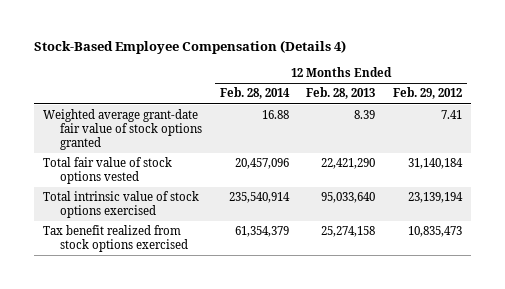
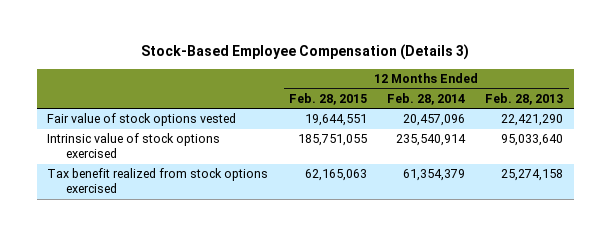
[33,40,346,55] Stock-Based Employee Compensation (Details 4) -> [141,44,470,61] Stock-Based Employee Compensation (Details 3)
[393,87,463,100] Feb. 29, 2012 -> none
none -> [288,92,367,105] Feb. 28, 2015
[42,109,202,150] Weighted average grant-date fair value of stock options granted -> none
[42,157,172,184] Total fair value of stock options vested -> [47,113,237,127] Fair value of stock options vested
[42,191,199,218] Total intrinsic value of stock options exercised -> [47,133,221,159] Intrinsic value of stock options exercised

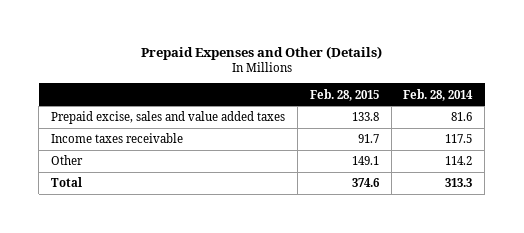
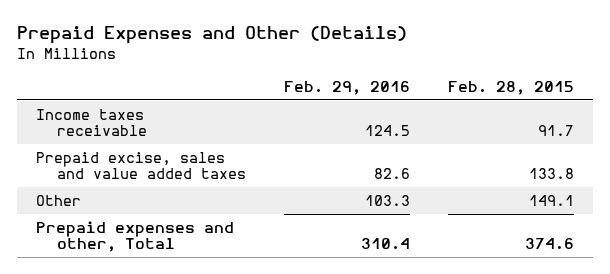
[403,88,474,101] Feb. 28, 2014 -> none
none -> [283,80,410,95] Feb. 29, 2016
[51,111,286,125] Prepaid excise, sales and value added taxes -> [35,151,246,180] Prepaid excise, sales and value added taxes
[51,177,83,188] Total -> [35,220,234,253] Prepaid expenses and other, Total

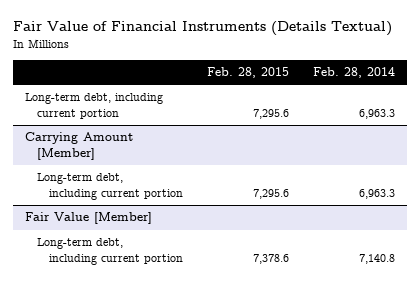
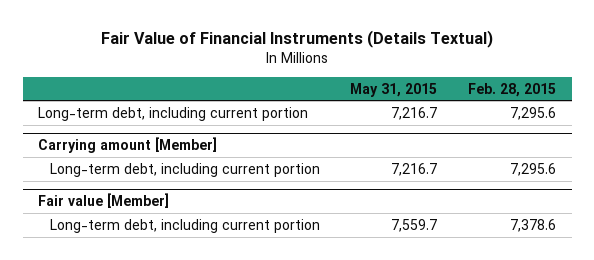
[313,66,396,78] Feb. 28, 2014 -> none
none -> [350,82,438,97] May 31, 2015
[24,132,133,160] Carrying Amount [Member] -> [38,136,218,153] Carrying amount [Member]
[24,212,152,225] Fair Value [Member] -> [38,192,170,208] Fair value [Member]

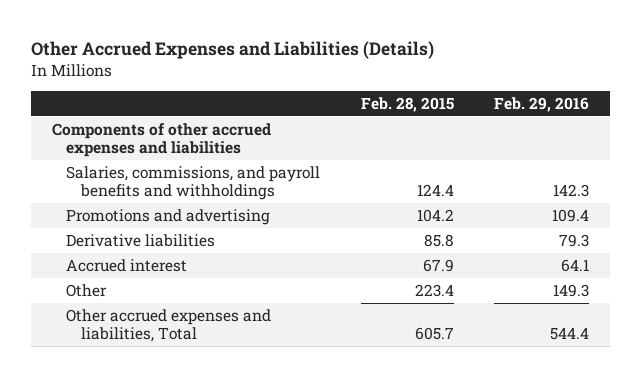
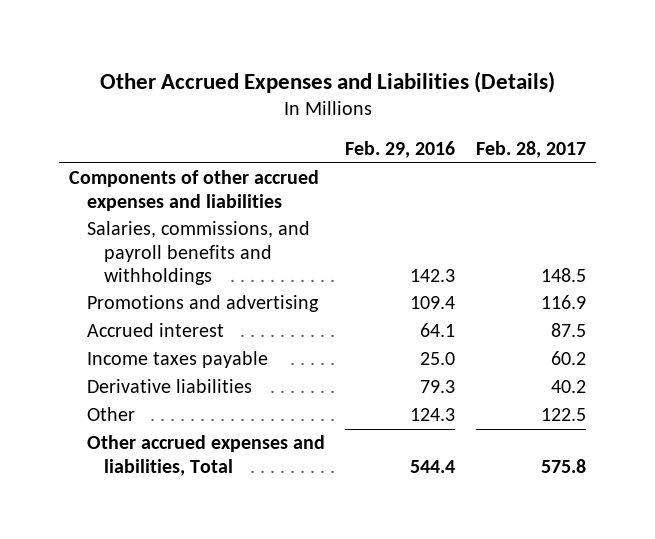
[360,96,454,112] Feb. 28, 2015 -> none
none -> [475,141,586,159] Feb. 28, 2017
none -> [86,351,268,369] Income taxes payable
[66,233,216,247] Derivative liabilities -> [86,379,252,394] Derivative liabilities
[553,283,590,297] 149.3 -> [410,408,456,422] 124.3

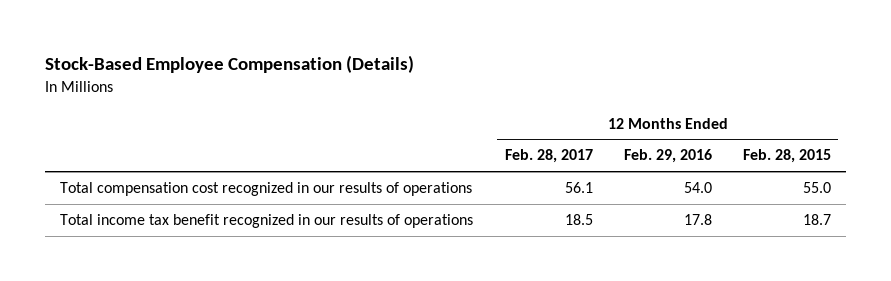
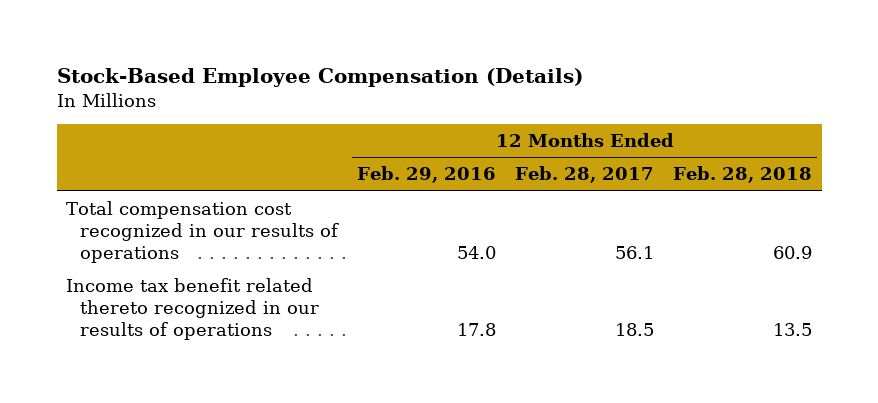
[742,149,831,164] Feb. 28, 2015 -> none
none -> [673,166,813,184] Feb. 28, 2018
[60,214,474,229] Total income tax benefit recognized in our results of operations -> [66,278,319,340] Income tax benefit related thereto recognized in our results of operations

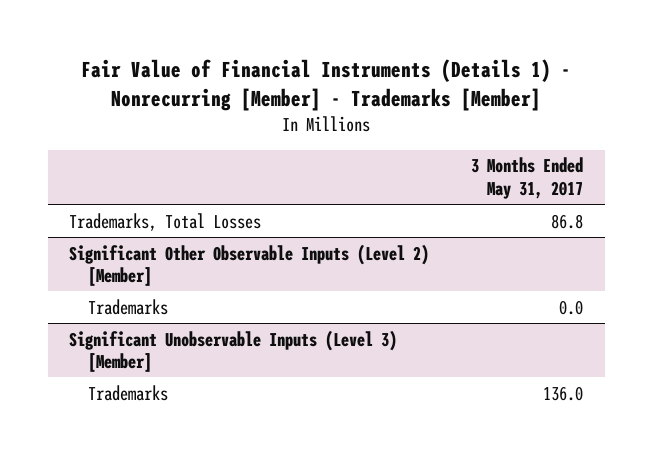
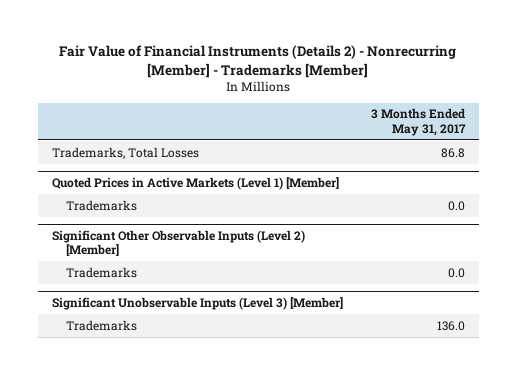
[81,58,572,111] Fair Value of Financial Instruments (Details 1) - Nonrecurring [Member] - Trademarks [Member] -> [59,45,457,78] Fair Value of Financial Instruments (Details 2) - Nonrecurring [Member] - Trademarks [Member]
none -> [51,176,339,190] Quoted Prices in Active Markets (Level 1) [Member]
none -> [66,199,138,211] Trademarks

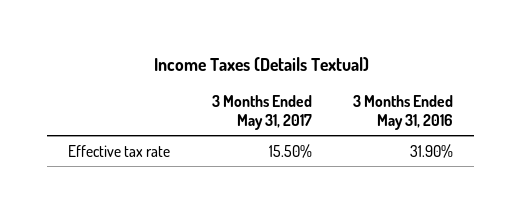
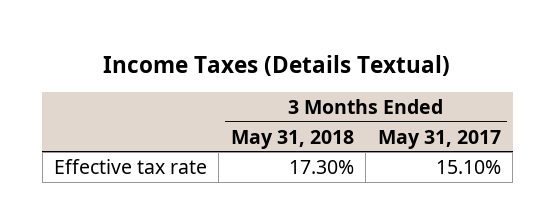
[353,95,454,130] 3 Months Ended May 31, 2016 -> none
none -> [230,129,354,149] May 31, 2018
[268,143,312,158] 15.50% -> [435,159,501,174] 15.10%

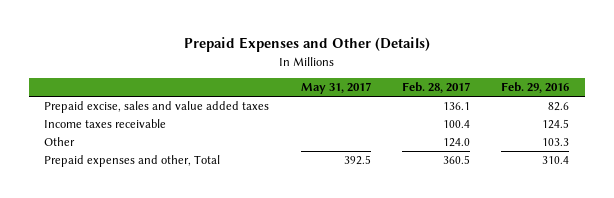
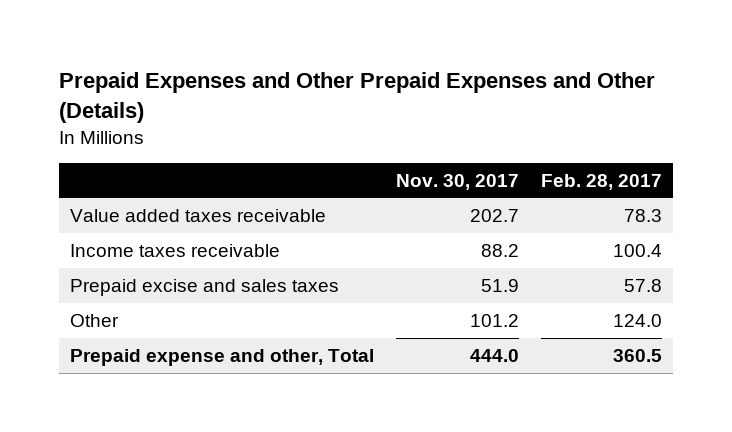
[183,37,430,53] Prepaid Expenses and Other (Details) -> [58,72,655,123] Prepaid Expenses and Other Prepaid Expenses and Other (Details)
[300,82,371,95] May 31, 2017 -> none
[501,82,570,94] Feb. 29, 2016 -> none
none -> [395,173,519,190] Nov. 30, 2017
[44,101,270,114] Prepaid excise, sales and value added taxes -> none
none -> [69,208,326,222] Value added taxes receivable
none -> [69,278,339,296] Prepaid excise and sales taxes
[44,155,221,168] Prepaid expenses and other, Total -> [69,348,374,366] Prepaid expense and other, Total

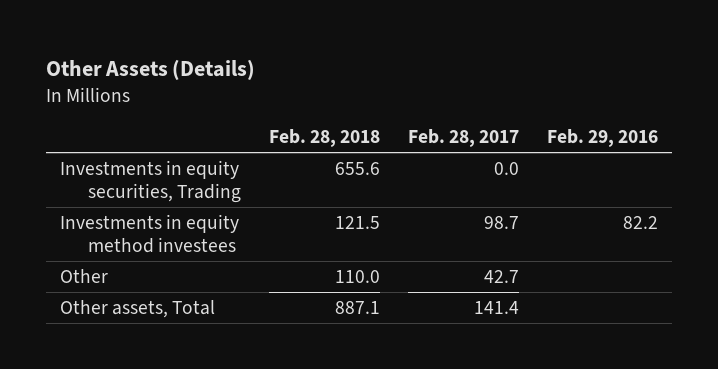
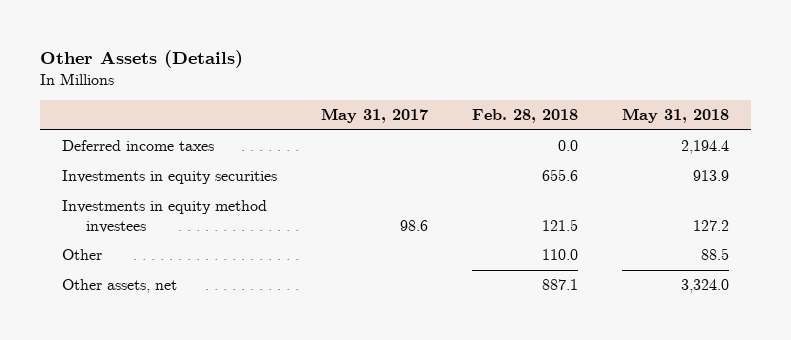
[408,129,520,148] Feb. 28, 2017 -> none
[546,129,658,148] Feb. 29, 2016 -> none
none -> [321,108,429,124] May 31, 2017
none -> [621,108,729,124] May 31, 2018
none -> [62,140,215,152] Deferred income taxes
[60,159,242,204] Investments in equity securities, Trading -> [62,170,278,185] Investments in equity securities
[60,299,216,318] Other assets, Total -> [62,279,178,294] Other assets, net

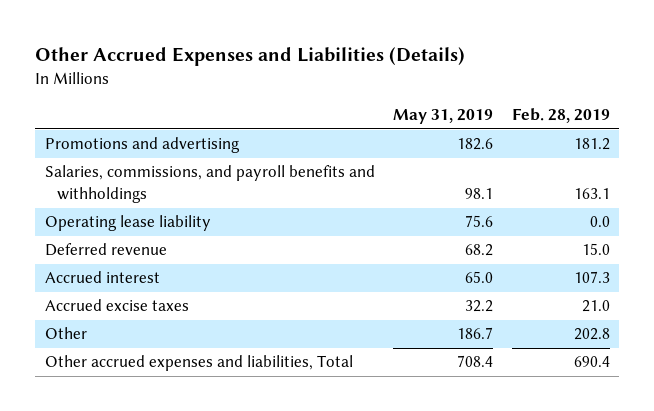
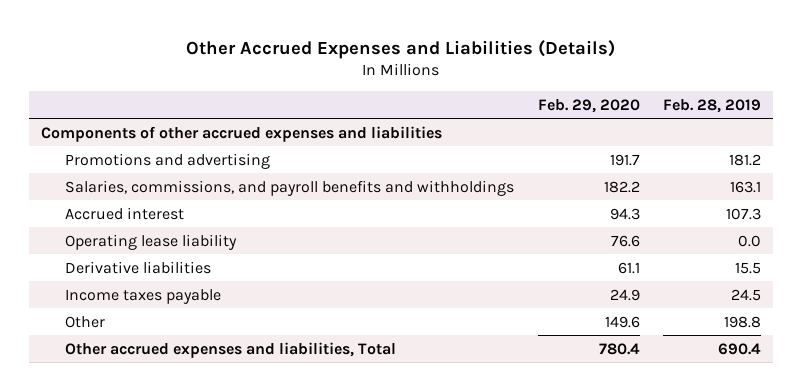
[393,109,494,125] May 31, 2019 -> none
none -> [537,98,640,113] Feb. 29, 2020
none -> [40,125,442,142] Components of other accrued expenses and liabilities
[44,243,167,257] Deferred revenue -> none
[44,299,189,312] Accrued excise taxes -> none
[44,215,211,232] Operating lease liability -> [64,233,237,250] Operating lease liability
none -> [64,260,211,274] Derivative liabilities
none -> [64,288,221,304] Income taxes payable
[573,328,610,341] 202.8 -> [724,315,762,328] 198.8

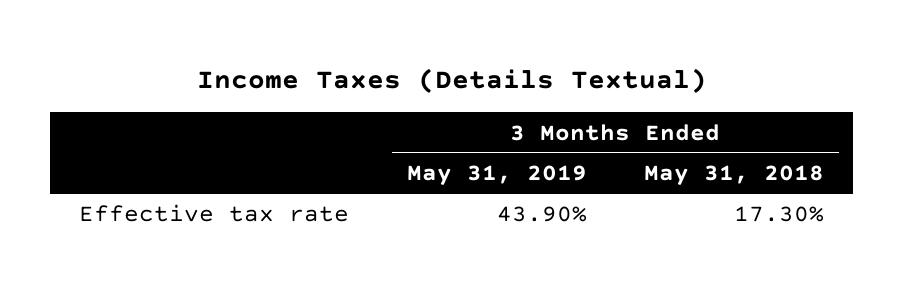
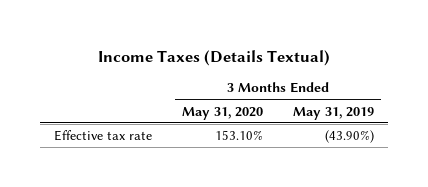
[644,165,825,186] May 31, 2018 -> none
none -> [182,106,264,120] May 31, 2020
[496,206,587,223] 43.90% -> [324,130,374,144] (43.90%)

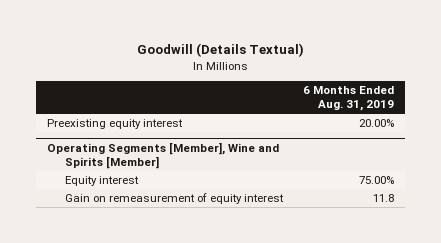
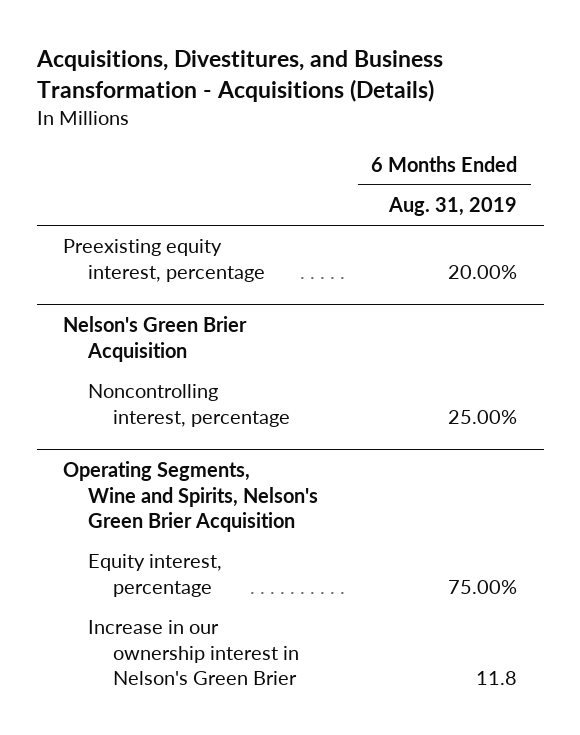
[136,43,304,58] Goodwill (Details Textual) -> [35,50,443,103] Acquisitions, Divestitures, and Business Transformation - Acquisitions (Details)
[46,142,279,170] Operating Segments [Member], Wine and Spirits [Member] -> none
[46,119,183,130] Preexisting equity interest -> [63,239,266,282] Preexisting equity interest, percentage
none -> [63,316,248,362] Nelson's Green Brier Acquisition
none -> [88,384,291,427] Noncontrolling interest, percentage
none -> [63,461,319,533] Operating Segments, Wine and Spirits, Nelson's Green Brier Acquisition
[64,176,139,187] Equity interest -> [88,554,223,597] Equity interest, percentage
[64,193,284,205] Gain on remeasurement of equity interest -> [88,620,300,686] Increase in our ownership interest in Nelson's Green Brier

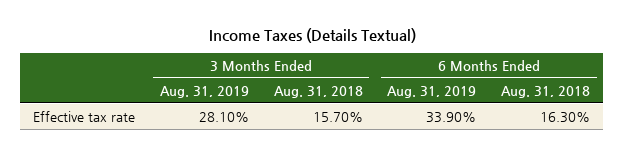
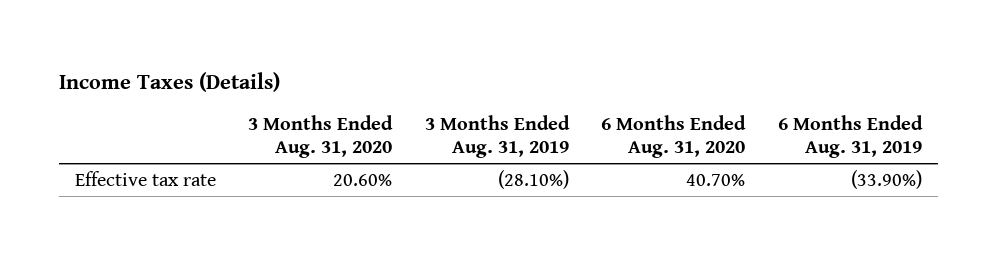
[208,27,416,43] Income Taxes (Details Textual) -> [58,71,280,92] Income Taxes (Details)
[273,85,363,98] Aug. 31, 2018 -> none
[501,85,591,98] Aug. 31, 2018 -> none
none -> [248,115,394,159] 3 Months Ended Aug. 31, 2020
none -> [601,115,747,159] 6 Months Ended Aug. 31, 2020
[198,111,249,122] 28.10% -> [497,170,569,190] (28.10%)
[426,111,477,123] 33.90% -> [850,170,922,190] (33.90%)

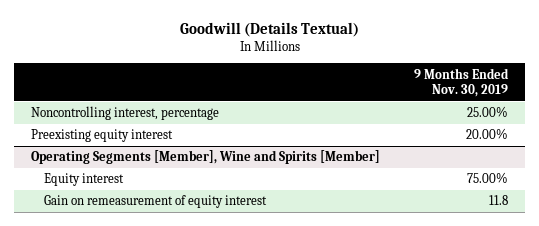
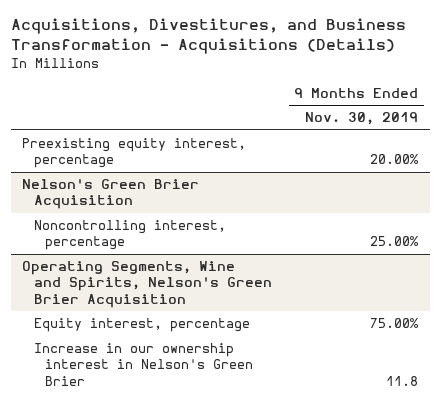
[179,21,359,37] Goodwill (Details Textual) -> [10,18,406,55] Acquisitions, Divestitures, and Business Transformation - Acquisitions (Details)
none -> [22,138,247,169] Preexisting equity interest, percentage
none -> [22,179,200,210] Nelson's Green Brier Acquisition
[30,129,173,143] Preexisting equity interest -> none
[30,150,380,165] Operating Segments [Member], Wine and Spirits [Member] -> none
none -> [22,261,272,308] Operating Segments, Wine and Spirits, Nelson's Green Brier Acquisition
[43,173,124,187] Equity interest -> [33,318,250,333] Equity interest, percentage
[43,195,267,209] Gain on remeasurement of equity interest -> [33,343,254,386] Increase in our ownership interest in Nelson's Green Brier

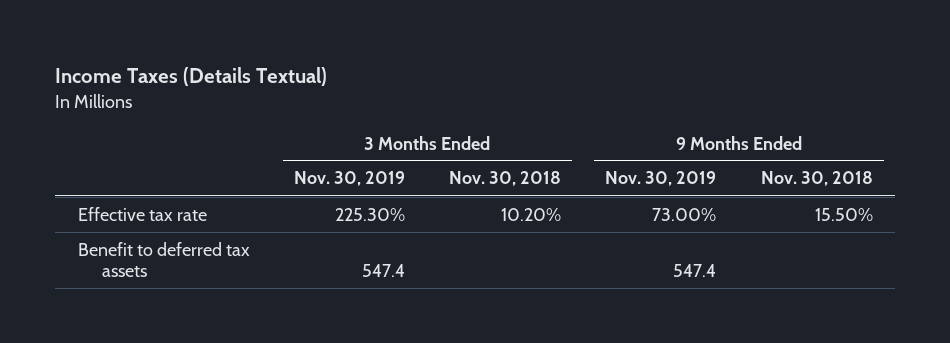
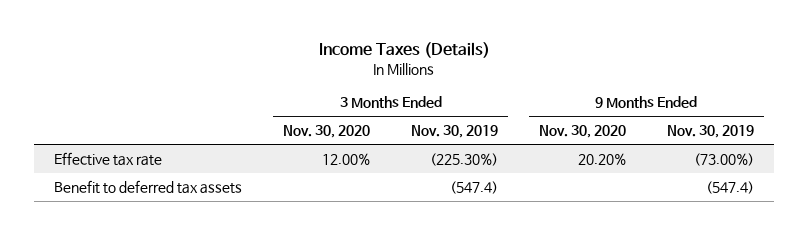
[55,67,328,87] Income Taxes (Details Textual) -> [318,42,490,59] Income Taxes (Details)
[449,171,562,187] Nov. 30, 2018 -> none
[760,171,873,187] Nov. 30, 2018 -> none
none -> [283,125,371,139] Nov. 30, 2020
none -> [538,125,626,139] Nov. 30, 2020
[334,207,405,221] 225.30% -> [429,153,498,167] (225.30%)
[652,207,717,221] 73.00% -> [693,153,754,167] (73.00%)
[361,263,405,277] 547.4 -> [449,181,498,195] (547.4)
[673,263,717,277] 547.4 -> [705,181,754,195] (547.4)

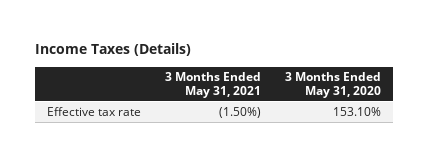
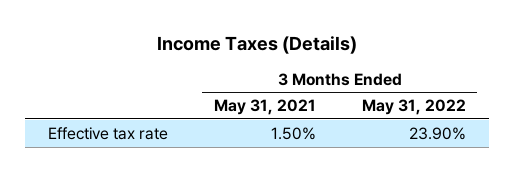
[284,71,381,99] 3 Months Ended May 31, 2020 -> none
none -> [361,99,466,116] May 31, 2022
[219,107,262,119] (1.50%) -> [270,127,316,141] 1.50%

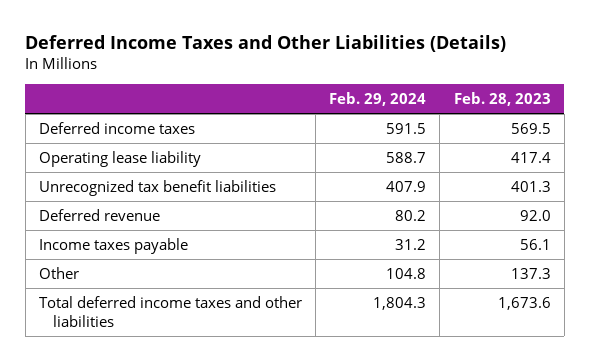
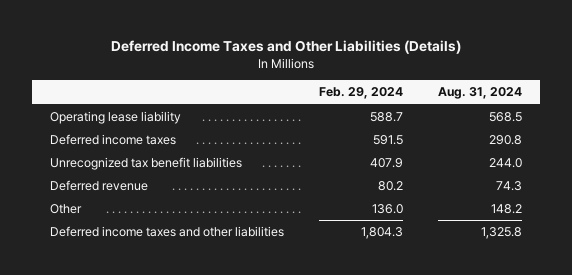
[453,91,551,106] Feb. 28, 2023 -> none
none -> [437,87,522,100] Aug. 31, 2024
[39,121,196,134] Deferred income taxes -> [49,134,176,146] Deferred income taxes
[39,237,189,254] Income taxes payable -> none
[386,267,427,279] 104.8 -> [371,204,403,215] 136.0
[39,295,303,327] Total deferred income taxes and other liabilities -> [49,226,284,238] Deferred income taxes and other liabilities

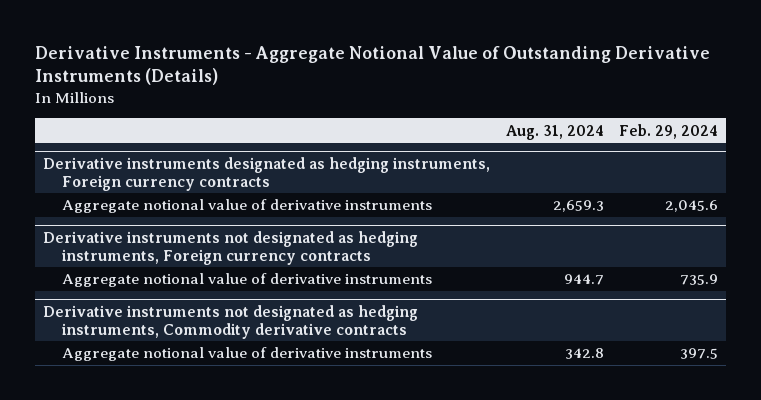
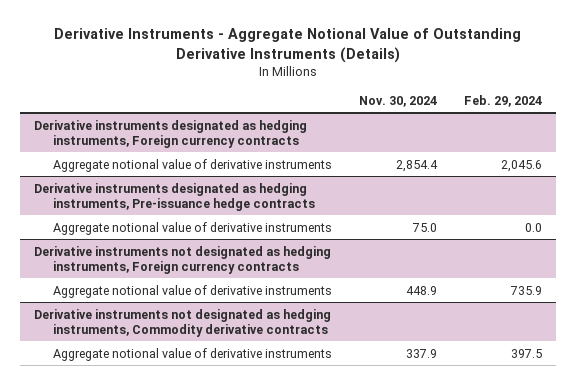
[505,124,604,140] Aug. 31, 2024 -> none
none -> [359,95,438,107] Nov. 30, 2024
none -> [33,182,315,211] Derivative instruments designated as hedging instruments, Pre-issuance hedge contracts
none -> [52,221,332,235] Aggregate notional value of derivative instruments

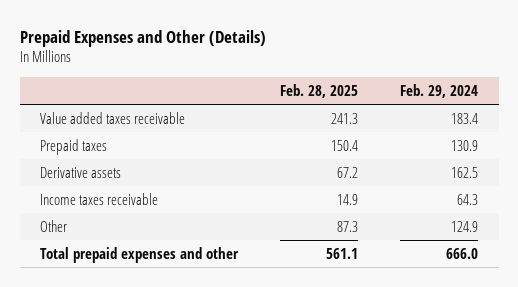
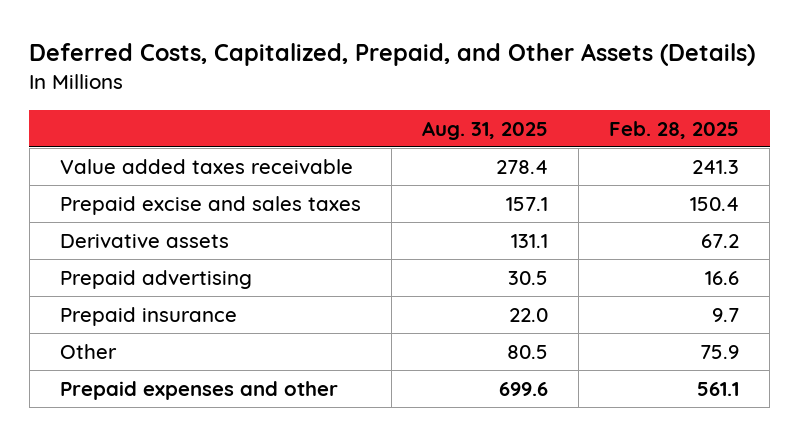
[19,29,266,47] Prepaid Expenses and Other (Details) -> [29,43,756,67] Deferred Costs, Capitalized, Prepaid, and Other Assets (Details)
[399,83,478,98] Feb. 29, 2024 -> none
none -> [422,120,549,140] Aug. 31, 2025
[40,138,108,155] Prepaid taxes -> [59,195,361,215] Prepaid excise and sales taxes
[40,192,159,205] Income taxes receivable -> none
none -> [59,269,252,289] Prepaid advertising
none -> [59,306,237,326] Prepaid insurance
[337,220,359,232] 87.3 -> [700,344,740,359] 75.9
[40,246,240,263] Total prepaid expenses and other -> [59,380,338,400] Prepaid expenses and other

